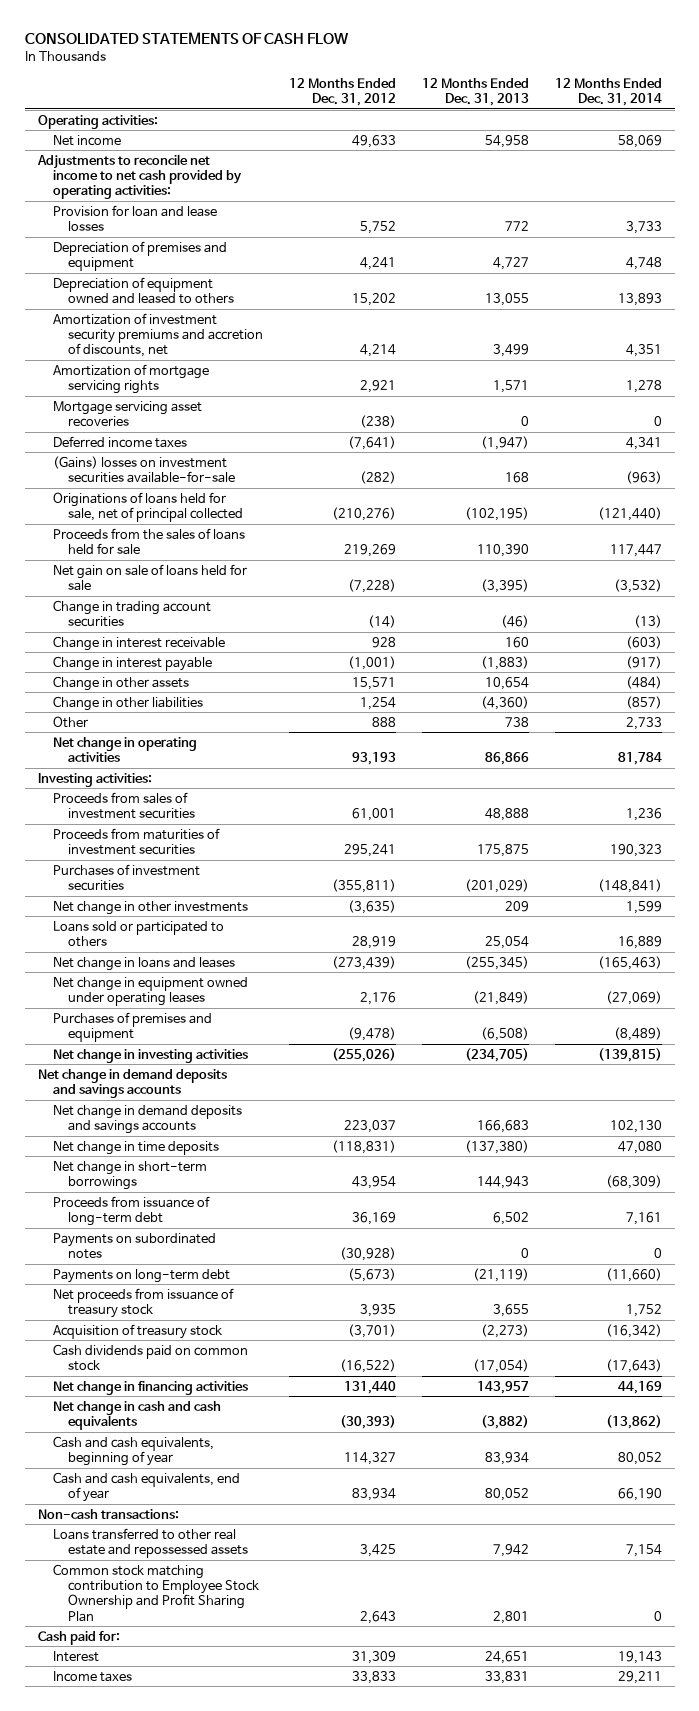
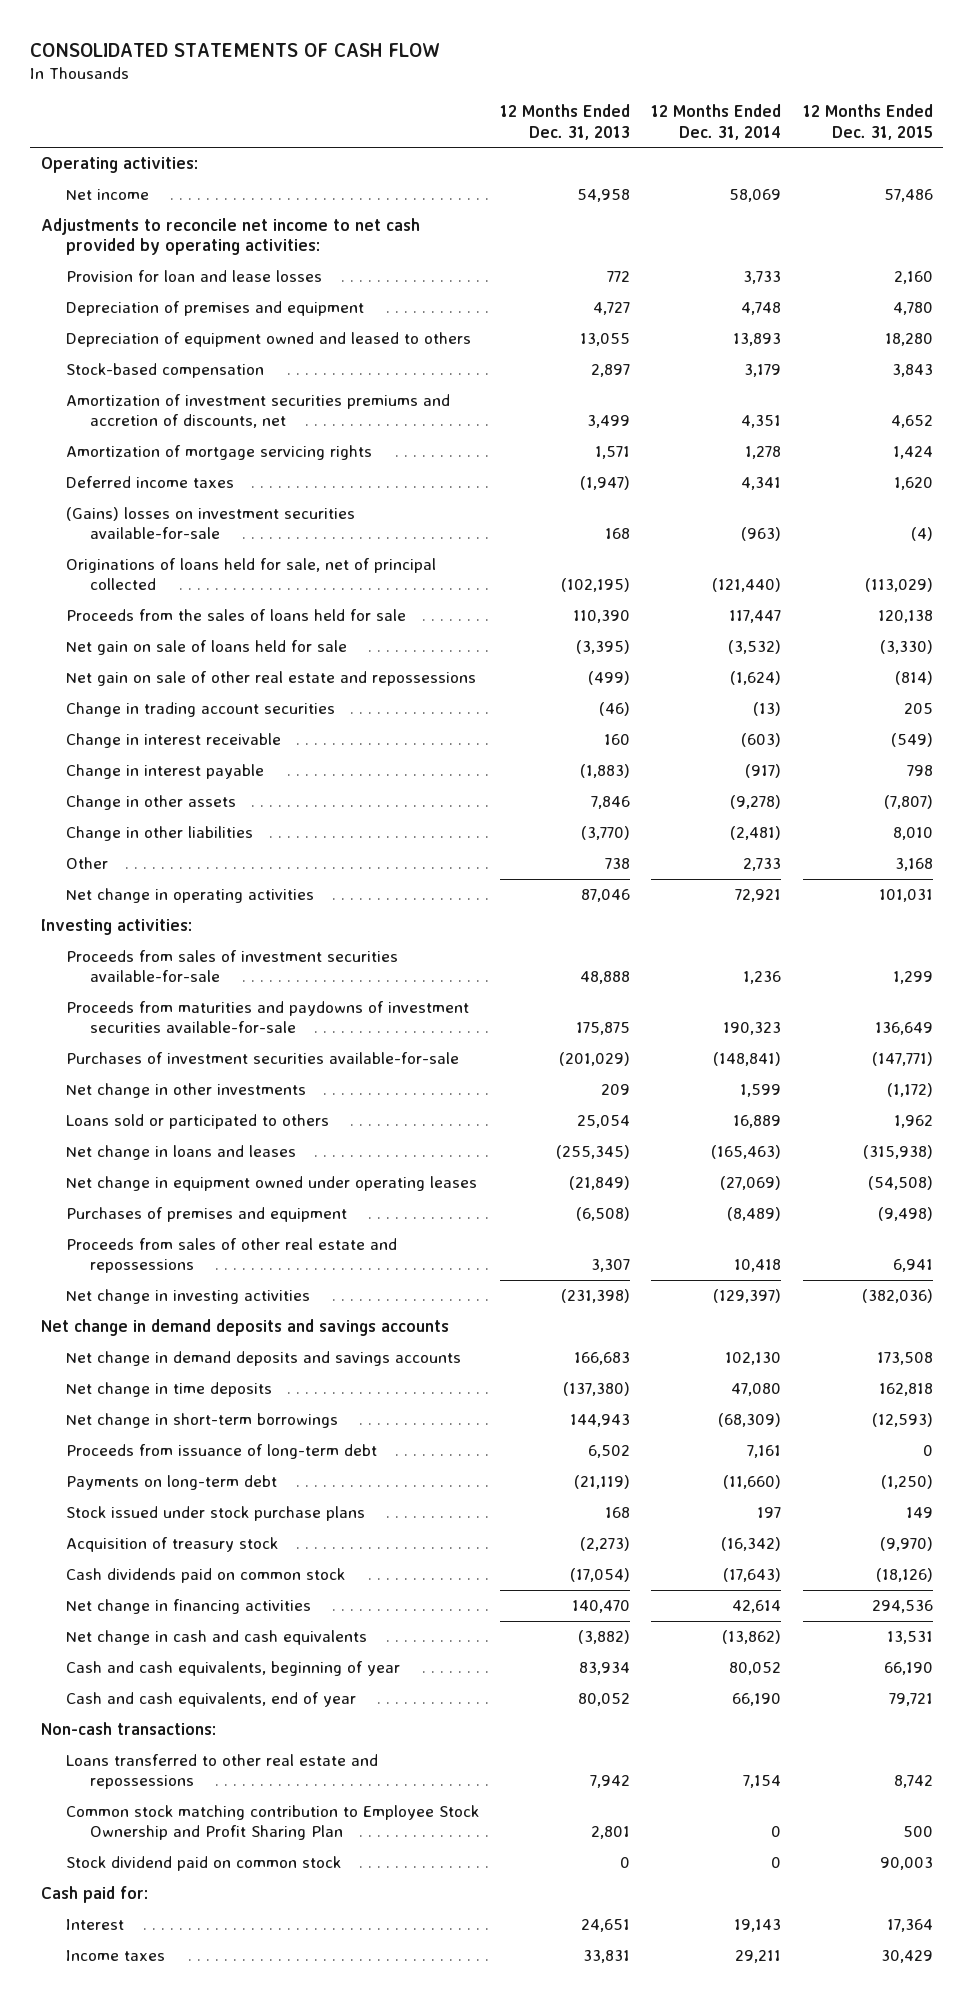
[288,77,396,107] 12 Months Ended Dec. 31, 2012 -> none
none -> [802,104,933,140] 12 Months Ended Dec. 31, 2015
none -> [65,363,264,379] Stock-based compensation
[52,312,263,358] Amortization of investment security premiums and accretion of discounts, net -> [65,394,450,429] Amortization of investment securities premiums and accretion of discounts, net
[52,400,202,427] Mortgage servicing asset recoveries -> none
none -> [65,671,476,687] Net gain on sale of other real estate and repossessions
[484,676,529,690] 10,654 -> [591,796,631,810] 7,846
[625,675,662,689] (484) -> [730,795,782,810] (9,278)
[480,695,529,710] (4,360) -> [581,826,631,841] (3,770)
[625,695,662,709] (857) -> [730,826,782,841] (2,481)
[484,751,529,765] 86,866 -> [581,889,631,903] 87,046
[617,751,662,765] 81,784 -> [735,889,782,903] 72,921
[52,791,195,819] Proceeds from sales of investment securities -> [65,950,398,983] Proceeds from sales of investment securities available-for-sale
[52,827,220,855] Proceeds from maturities of investment securities -> [65,1001,469,1034] Proceeds from maturities and paydowns of investment securities available-for-sale
[52,863,200,891] Purchases of investment securities -> [65,1052,459,1065] Purchases of investment securities available-for-sale
none -> [65,1238,397,1274] Proceeds from sales of other real estate and repossessions
[464,1047,529,1062] (234,705) -> [561,1289,631,1304] (231,398)
[597,1047,662,1062] (139,815) -> [713,1289,782,1304] (129,397)
[52,1232,216,1259] Payments on subordinated notes -> none
[52,1287,234,1318] Net proceeds from issuance of treasury stock -> none
none -> [65,1506,365,1522] Stock issued under stock purchase plans
[476,1380,529,1394] 143,957 -> [572,1600,631,1614] 140,470
[617,1380,662,1394] 44,169 -> [732,1600,782,1614] 42,614
[52,1527,248,1558] Loans transferred to other real estate and repossessed assets -> [65,1754,378,1790] Loans transferred to other real estate and repossessions
none -> [65,1856,341,1872] Stock dividend paid on common stock

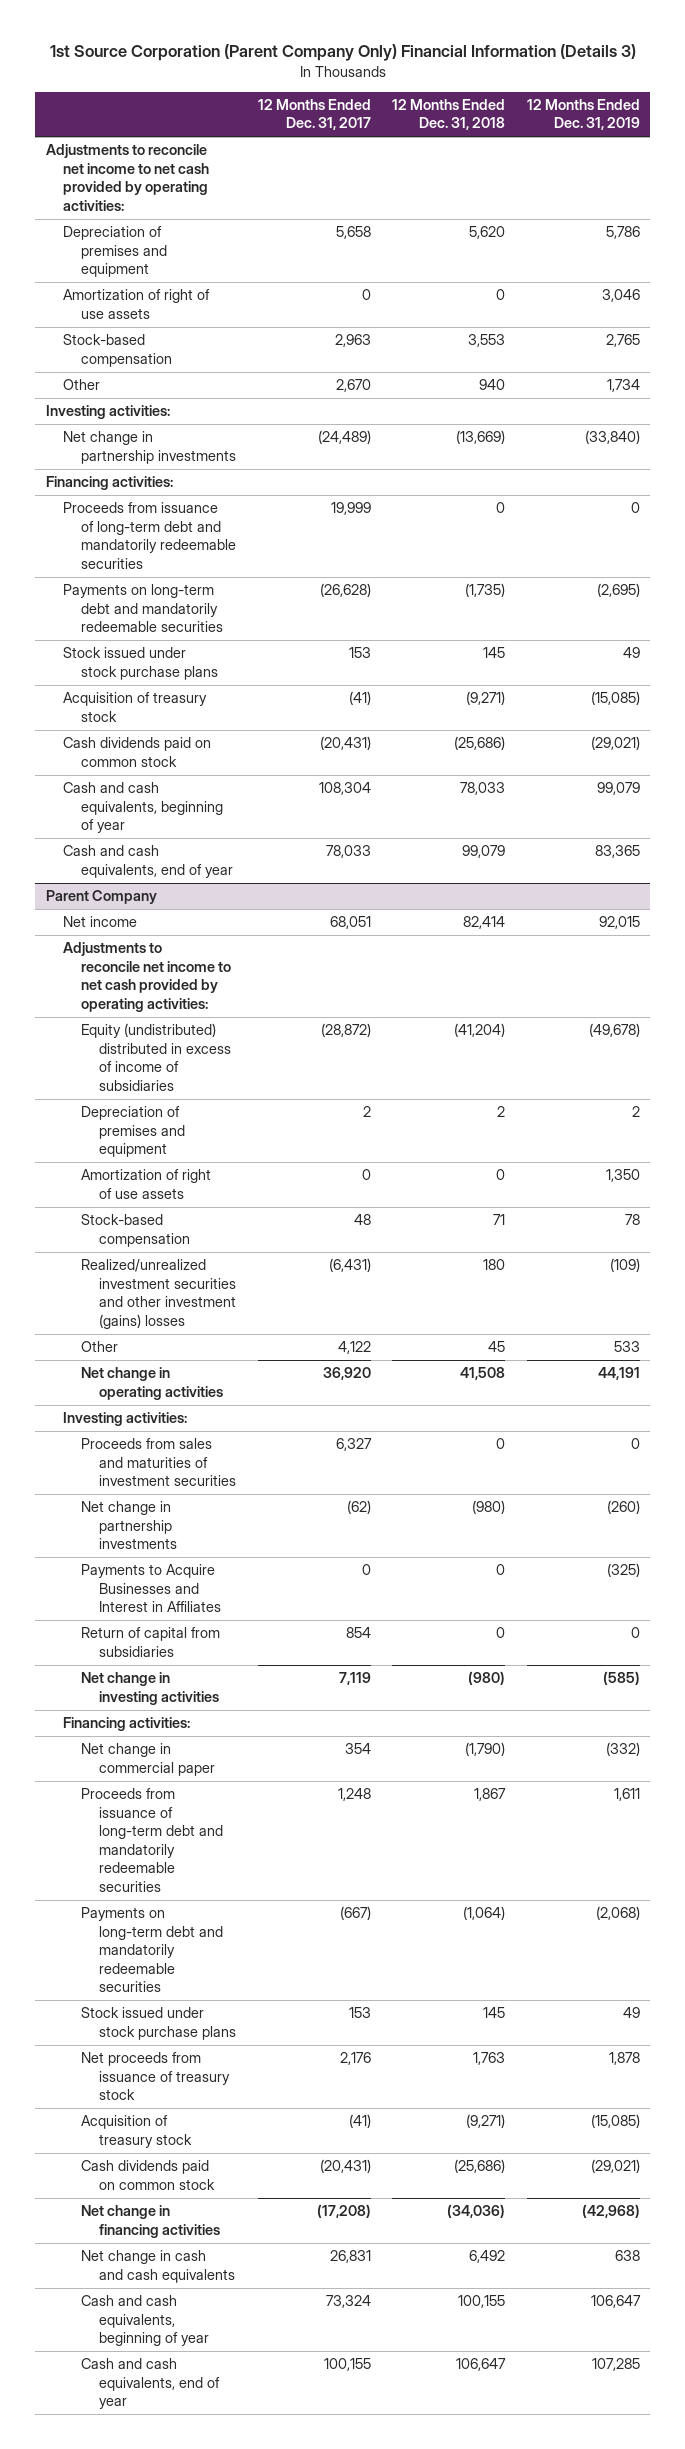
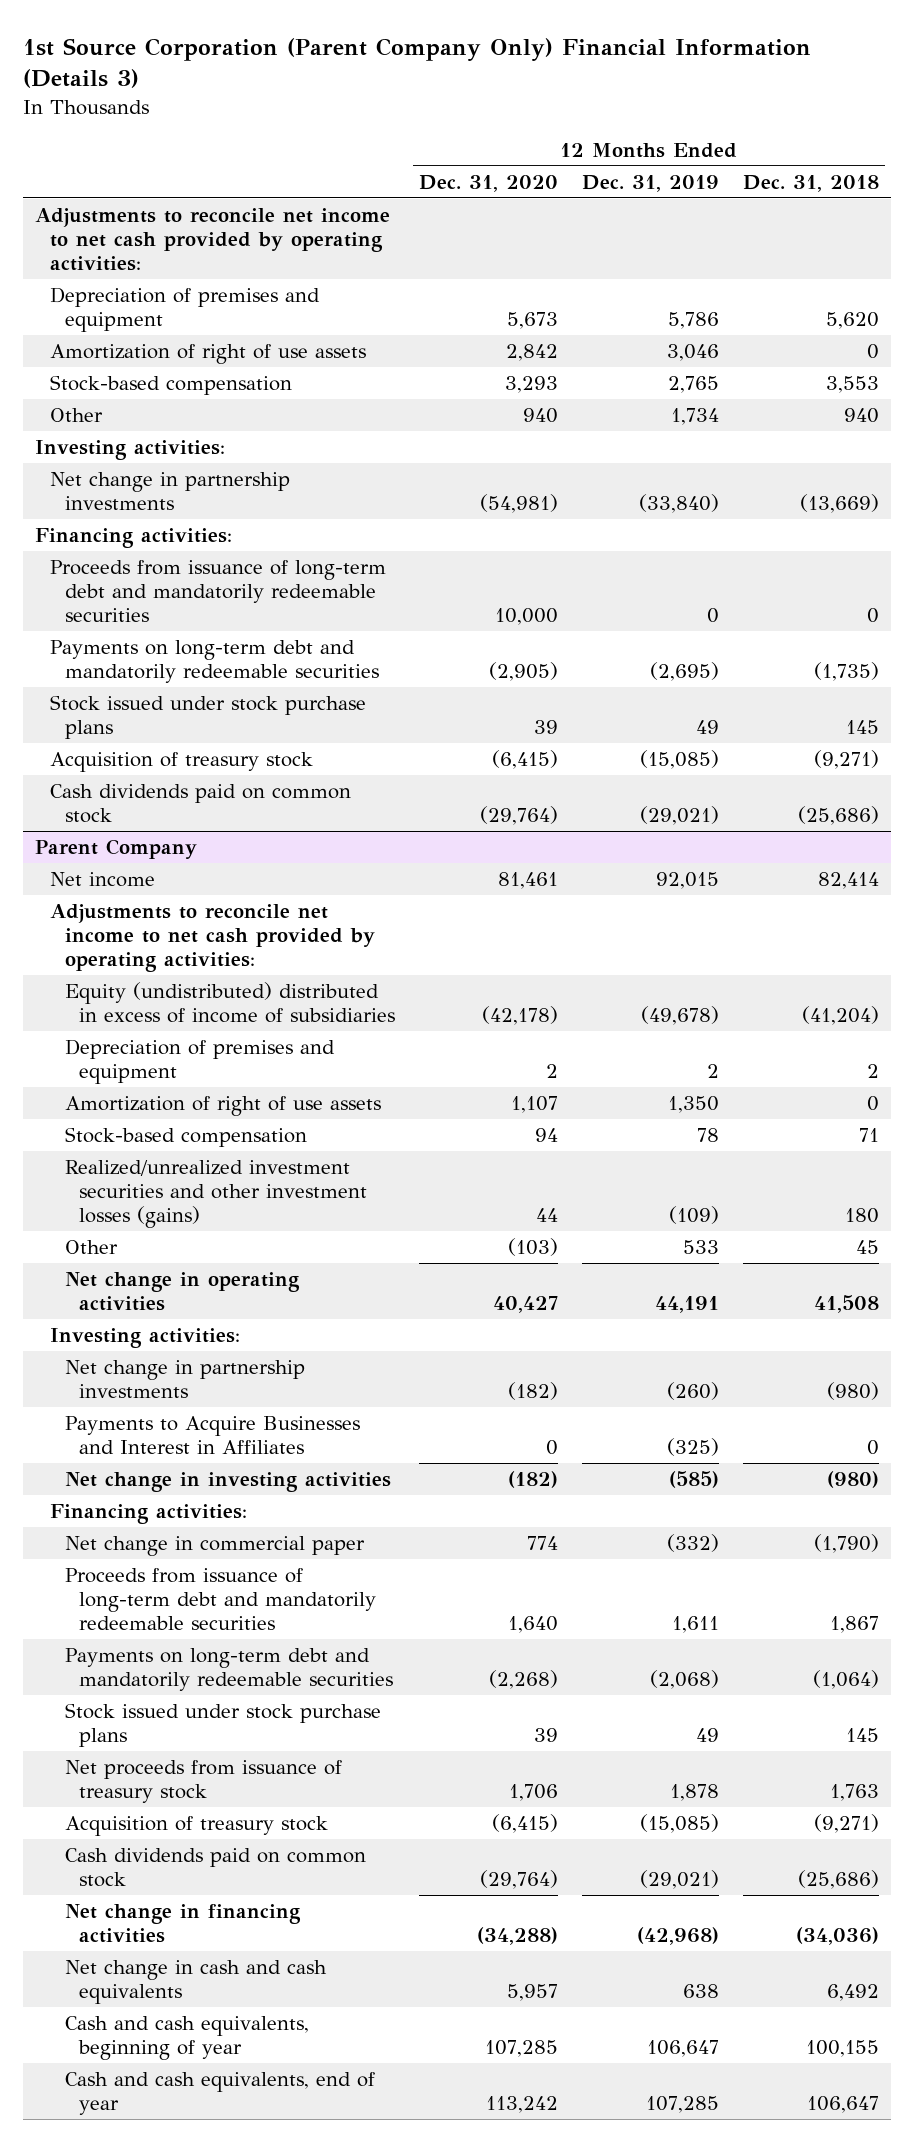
[257,98,371,131] 12 Months Ended Dec. 31, 2017 -> none
none -> [419,174,559,192] Dec. 31, 2020
[63,782,224,834] Cash and cash equivalents, beginning of year -> none
[63,845,234,878] Cash and cash equivalents, end of year -> none
[81,1259,237,1329] Realized/unrealized investment securities and other investment (gains) losses -> [64,1159,368,1229] Realized/unrealized investment securities and other investment losses (gains)
[81,1438,237,1487] Proceeds from sales and maturities of investment securities -> none
[81,1627,221,1657] Return of capital from subsidiaries -> none

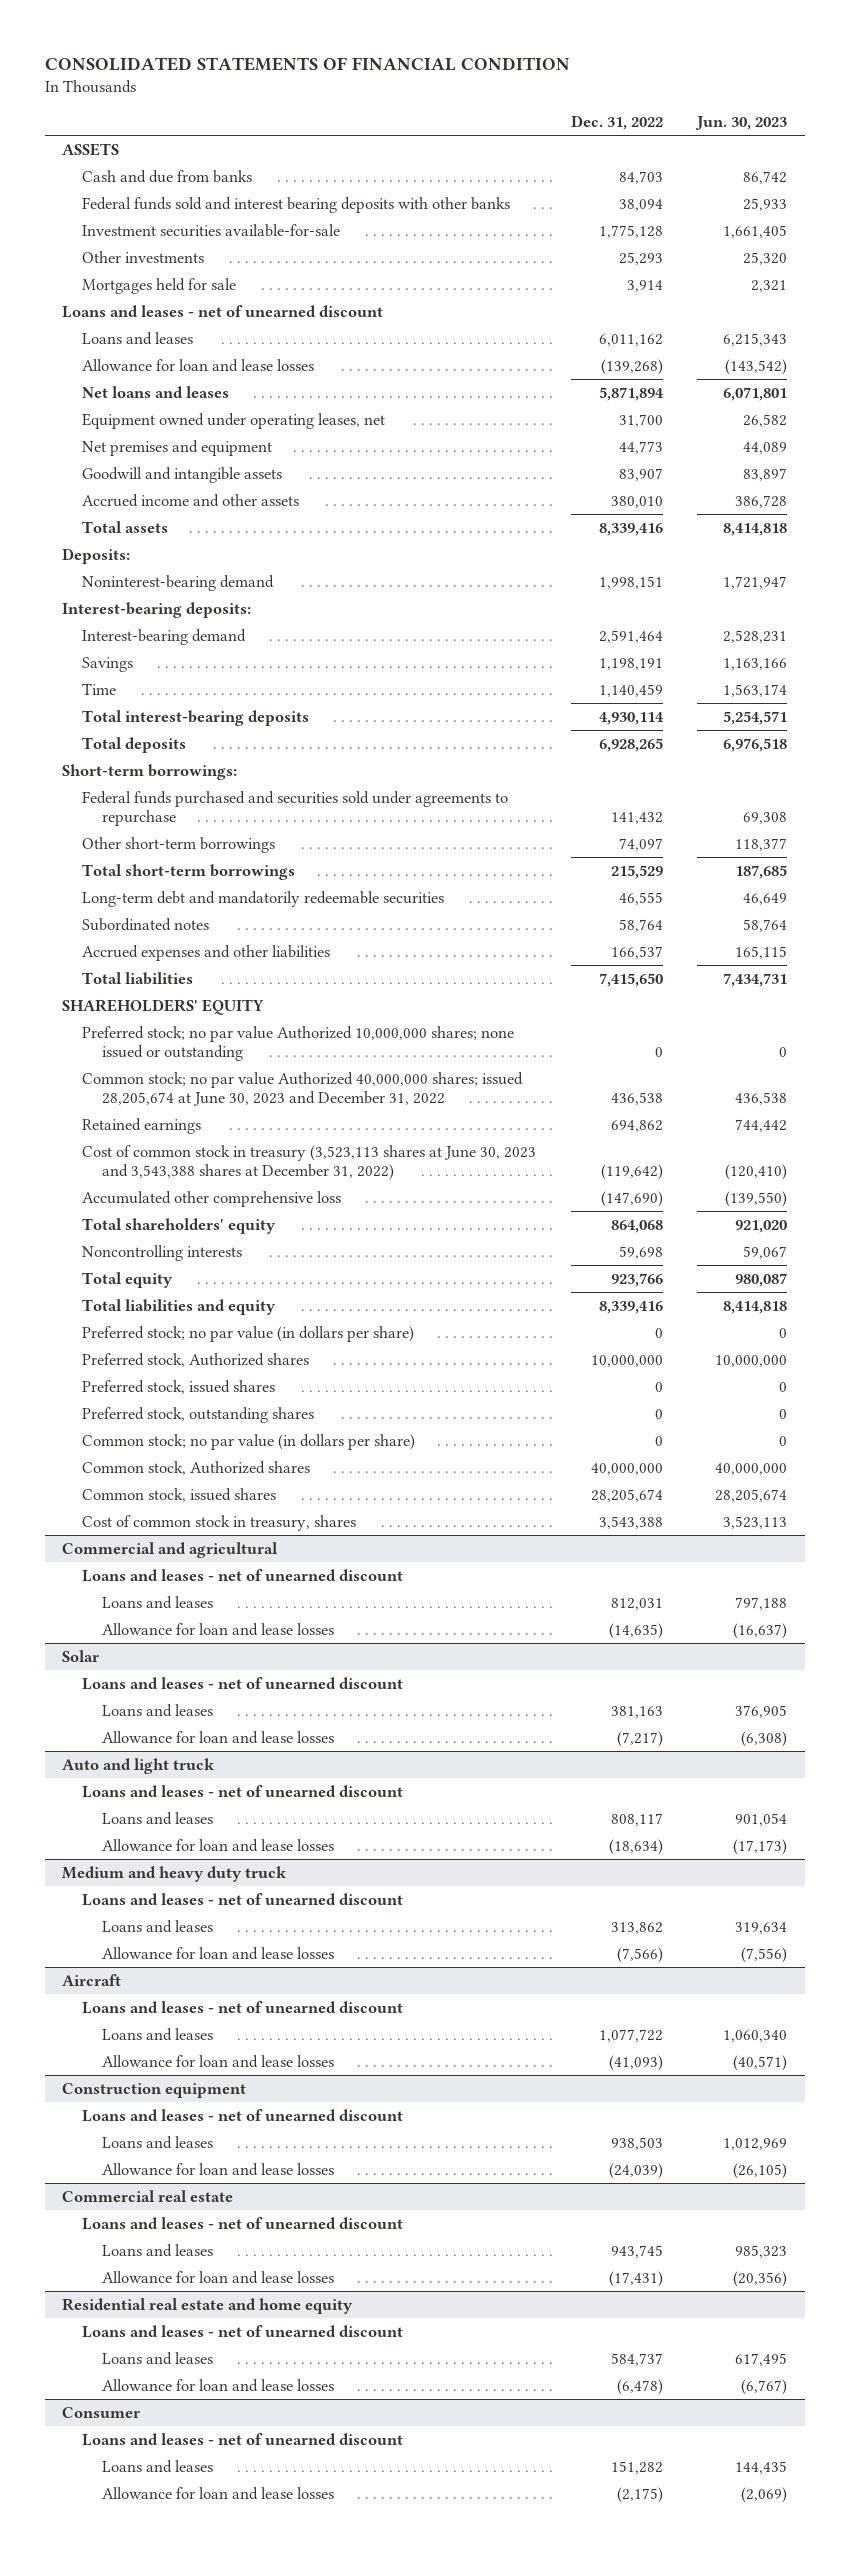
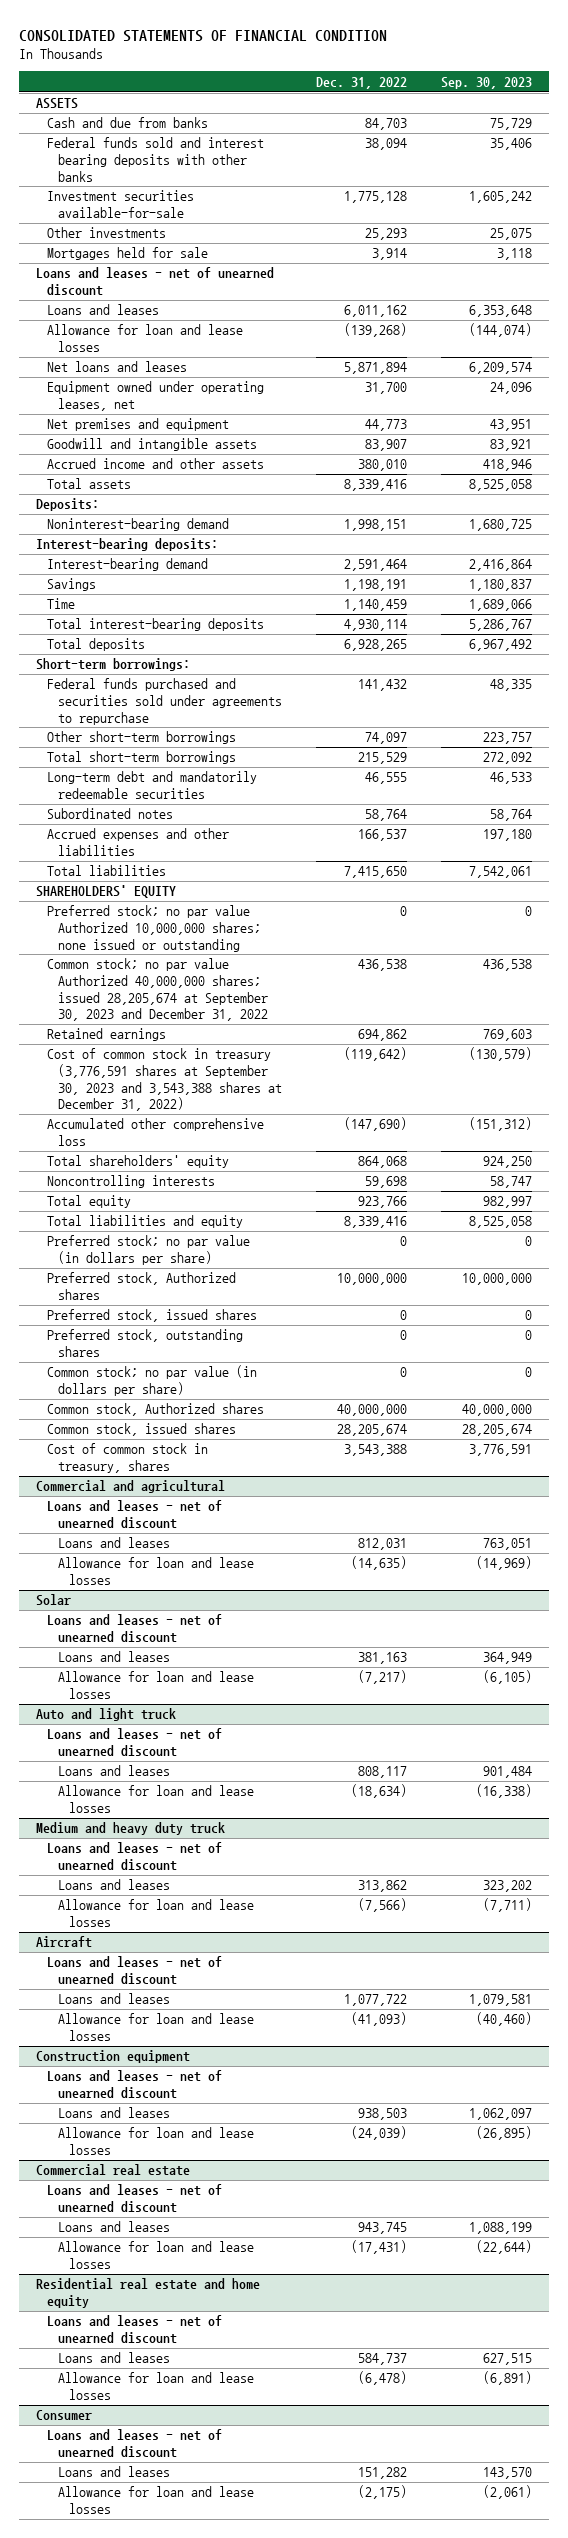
[695,116,788,131] Jun. 30, 2023 -> none
none -> [441,76,533,89] Sep. 30, 2023
[81,1071,523,1106] Common stock; no par value Authorized 40,000,000 shares; issued 28,205,674 at June 30, 2023 and December 31, 2022 -> [46,958,268,1022] Common stock; no par value Authorized 40,000,000 shares; issued 28,205,674 at September 30, 2023 and December 31, 2022
[81,1144,536,1180] Cost of common stock in treasury (3,523,113 shares at June 30, 2023 and 3,543,388 shares at December 31, 2022) -> [46,1048,282,1112] Cost of common stock in treasury (3,776,591 shares at September 30, 2023 and 3,543,388 shares at December 31, 2022)

